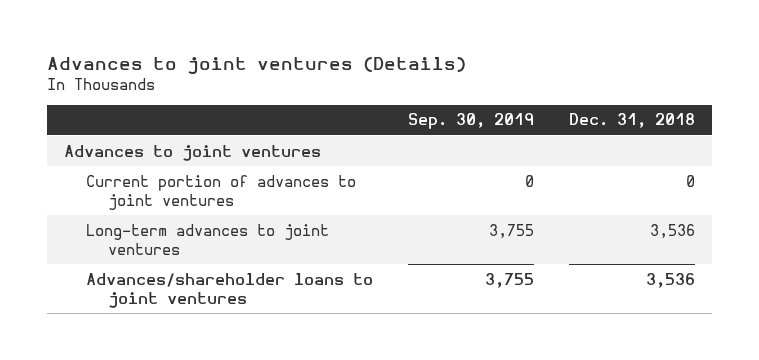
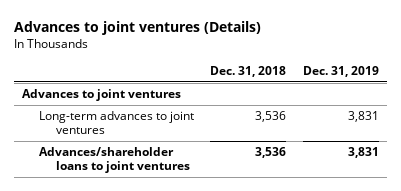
[407,113,534,130] Sep. 30, 2019 -> none
none -> [302,65,379,77] Dec. 31, 2019
[86,174,357,210] Current portion of advances to joint ventures -> none

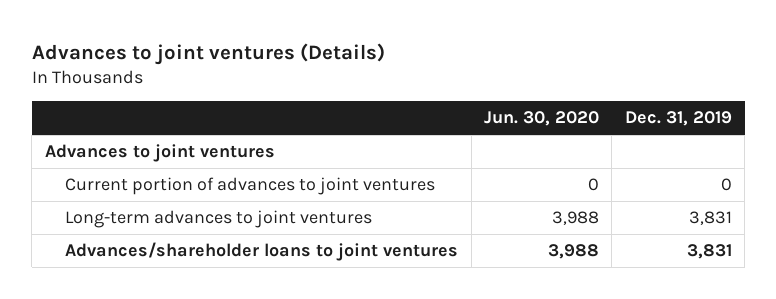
[210,65,287,77] Dec. 31, 2018 -> none
none -> [483,111,599,127] Jun. 30, 2020
none -> [65,177,436,196] Current portion of advances to joint ventures

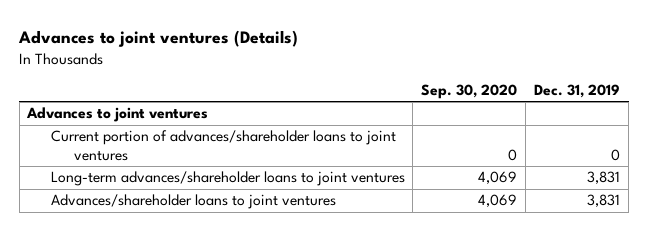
[483,111,599,127] Jun. 30, 2020 -> none
none -> [421,84,518,100] Sep. 30, 2020
[65,177,436,196] Current portion of advances to joint ventures -> [50,130,396,161] Current portion of advances/shareholder loans to joint ventures
[65,210,373,229] Long-term advances to joint ventures -> [50,171,405,187] Long-term advances/shareholder loans to joint ventures

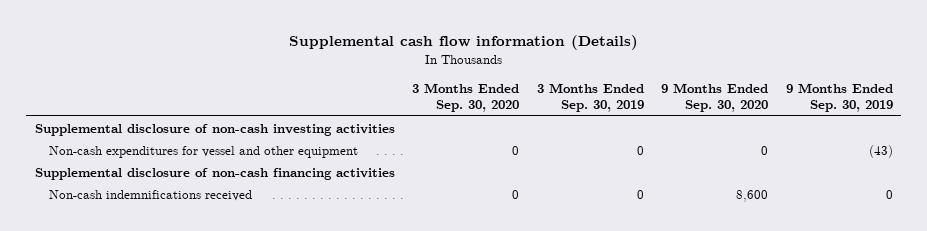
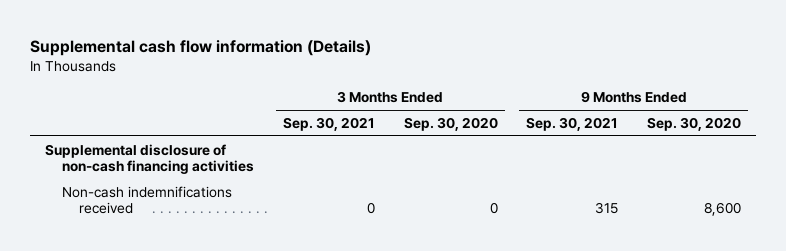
[536,82,644,112] 3 Months Ended Sep. 30, 2019 -> none
[785,82,893,112] 9 Months Ended Sep. 30, 2019 -> none
none -> [282,116,375,131] Sep. 30, 2021
none -> [526,116,619,131] Sep. 30, 2021
[34,123,395,136] Supplemental disclosure of non-cash investing activities -> none
[49,145,359,158] Non-cash expenditures for vessel and other equipment -> none

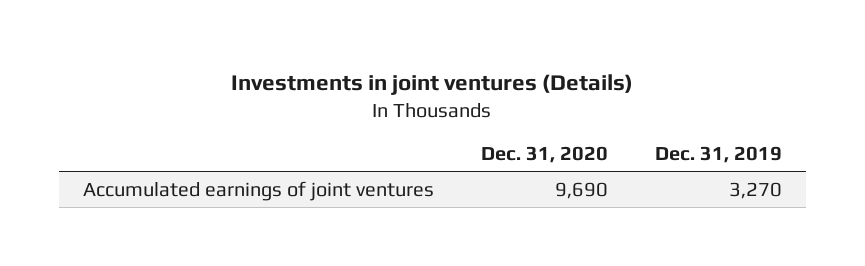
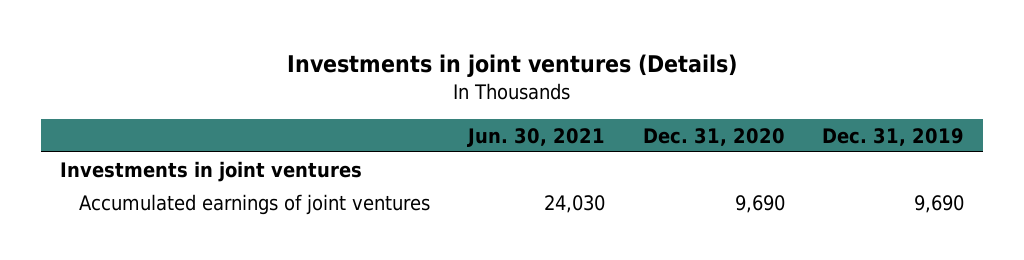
none -> [466,127,605,147] Jun. 30, 2021
none -> [59,160,362,182] Investments in joint ventures
[729,181,783,199] 3,270 -> [914,194,965,213] 9,690

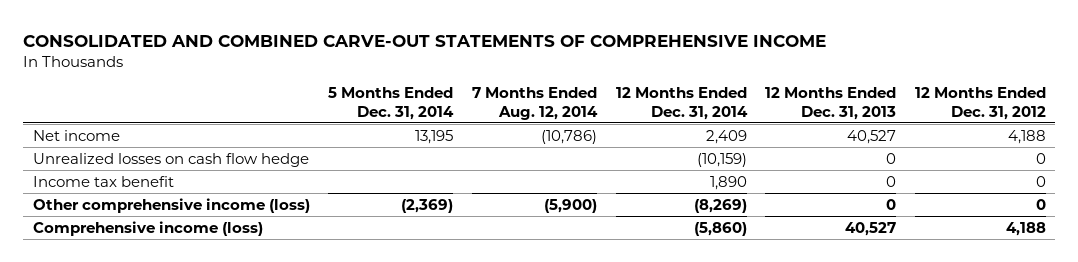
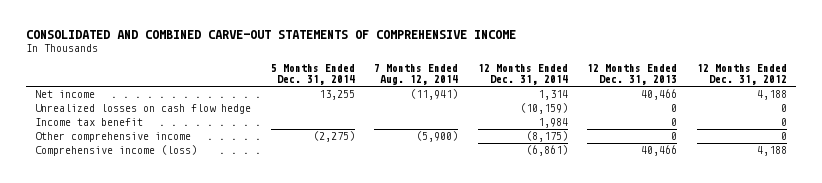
[415,129,454,144] 13,195 -> [318,90,355,101] 13,255
[540,129,597,144] (10,786) -> [410,89,459,101] (11,941)
[705,129,747,144] 2,409 -> [537,90,568,101] 1,314
[847,129,897,144] 40,527 -> [641,89,678,101] 40,466
[709,175,747,190] 1,890 -> [537,118,568,129] 1,984
[32,197,310,213] Other comprehensive income (loss) -> [35,132,192,143] Other comprehensive income
[401,198,454,213] (2,369) -> [312,131,355,143] (2,275)
[693,198,747,213] (8,269) -> [525,131,568,143] (8,175)
[693,221,747,236] (5,860) -> [525,145,568,157] (6,861)
[845,221,897,236] 40,527 -> [641,145,678,157] 40,466

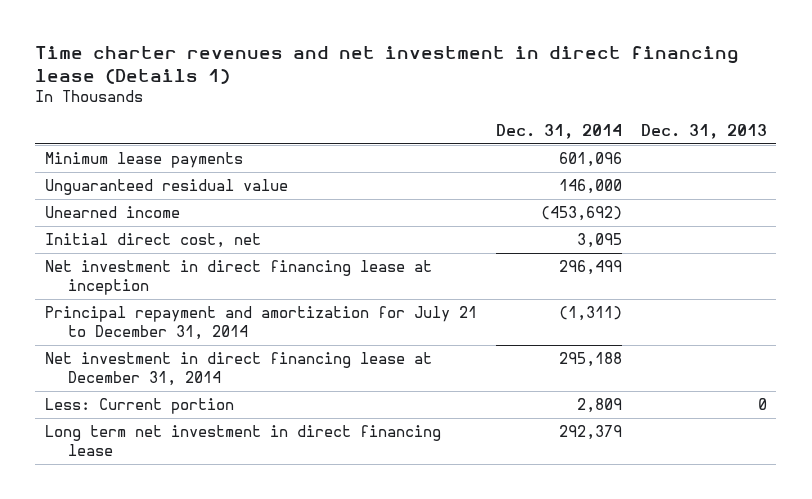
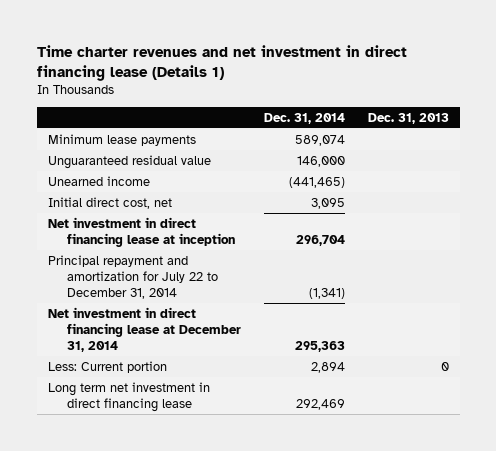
[558,152,622,168] 601,096 -> [294,134,345,146] 589,074
[540,206,622,222] (453,692) -> [288,176,345,188] (441,465)
[558,260,622,276] 296,499 -> [295,234,345,246] 296,704
[44,306,477,341] Principal repayment and amortization for July 21 to December 31, 2014 -> [47,254,219,300] Principal repayment and amortization for July 22 to December 31, 2014
[558,306,622,322] (1,311) -> [308,288,345,300] (1,341)
[558,352,622,368] 295,188 -> [294,341,345,353] 295,363
[576,398,622,414] 2,809 -> [310,361,345,373] 2,894
[558,425,622,441] 292,379 -> [295,398,345,410] 292,469

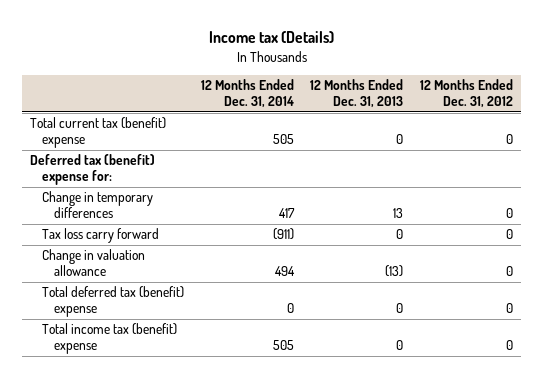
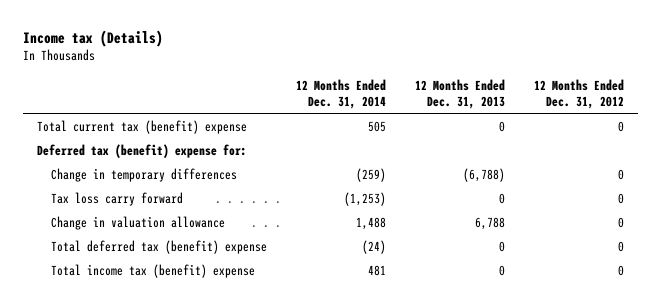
[278,208,295,219] 417 -> [355,168,386,183] (259)
[393,208,404,219] 13 -> [462,168,505,183] (6,788)
[272,228,294,241] (911) -> [343,192,386,207] (1,253)
[274,266,295,277] 494 -> [355,217,386,231] 1,488
[385,265,404,278] (13) -> [474,217,505,231] 6,788
[286,303,294,314] 0 -> [361,240,386,255] (24)
[272,340,294,351] 505 -> [367,265,386,277] 481

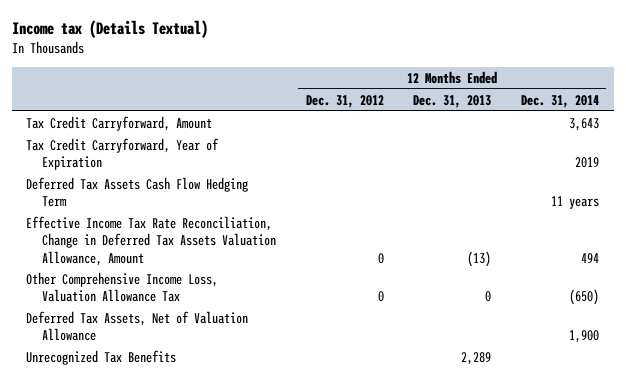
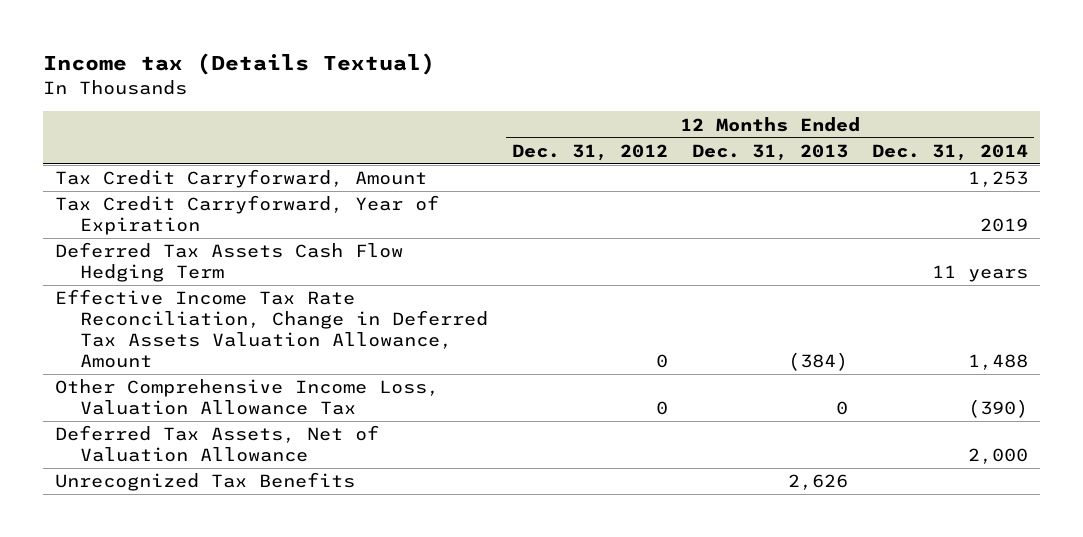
[569,117,600,131] 3,643 -> [968,171,1029,188] 1,253
[467,250,492,267] (13) -> [788,352,849,372] (384)
[581,252,600,263] 494 -> [968,354,1029,371] 1,488
[569,289,600,306] (650) -> [968,399,1029,419] (390)
[569,330,600,344] 1,900 -> [968,448,1029,465] 2,000
[461,351,492,365] 2,289 -> [788,474,849,491] 2,626

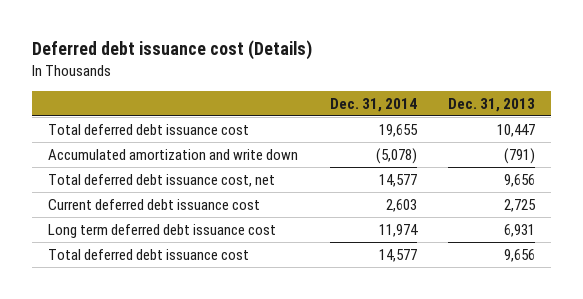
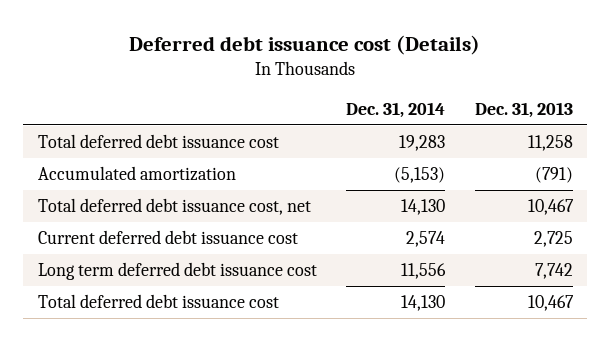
[378,123,418,137] 19,655 -> [399,134,446,151] 19,283
[497,123,536,137] 10,447 -> [527,134,573,151] 11,258
[47,148,298,160] Accumulated amortization and write down -> [38,165,237,181] Accumulated amortization
[375,147,417,164] (5,078) -> [394,166,446,183] (5,153)
[378,173,417,187] 14,577 -> [401,198,446,215] 14,130
[504,173,536,187] 9,656 -> [527,198,574,215] 10,467
[385,198,417,212] 2,603 -> [406,230,446,247] 2,574
[378,223,418,237] 11,974 -> [401,262,447,279] 11,556
[504,223,536,237] 6,931 -> [534,262,573,279] 7,742
[378,248,417,262] 14,577 -> [401,294,446,311] 14,130
[504,248,536,262] 9,656 -> [527,294,574,311] 10,467

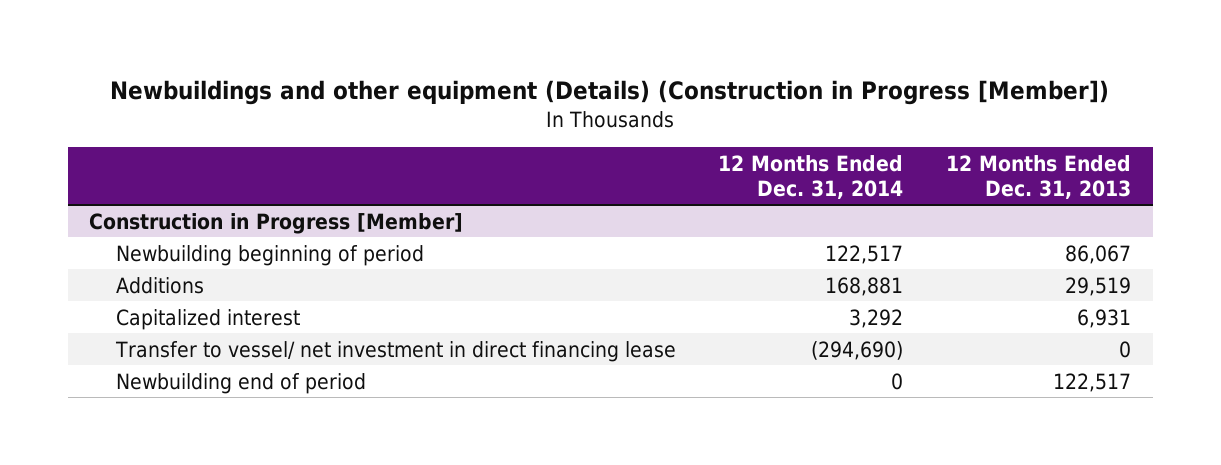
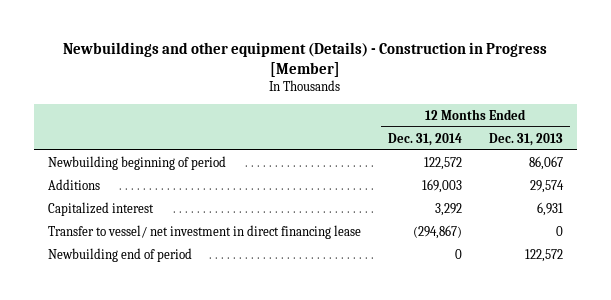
[110,80,1110,106] Newbuildings and other equipment (Details) (Construction in Progress [Member]) -> [63,41,548,77] Newbuildings and other equipment (Details) - Construction in Progress [Member]
[89,212,464,234] Construction in Progress [Member] -> none
[825,244,904,264] 122,517 -> [423,156,462,170] 122,572
[825,276,904,296] 168,881 -> [421,178,462,193] 169,003
[1065,276,1132,296] 29,519 -> [530,179,565,193] 29,574
[811,340,904,360] (294,690) -> [412,224,462,239] (294,867)
[1053,372,1132,392] 122,517 -> [525,248,564,262] 122,572

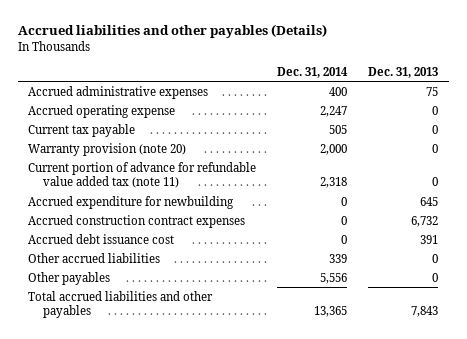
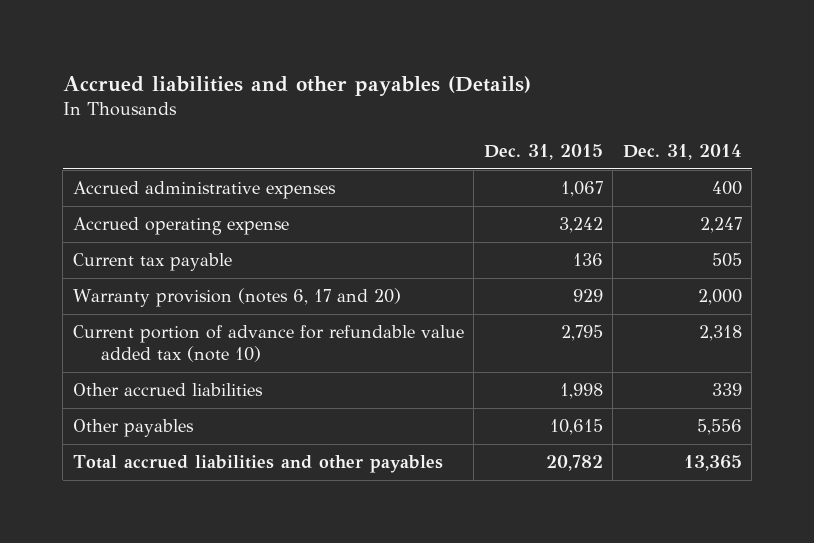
[368,66,439,78] Dec. 31, 2013 -> none
none -> [483,144,603,161] Dec. 31, 2015
[28,195,235,209] Accrued expenditure for newbuilding -> none
[28,214,246,228] Accrued construction contract expenses -> none
[28,233,175,244] Accrued debt issuance cost -> none
[28,142,187,156] Warranty provision (note 20) -> [72,288,401,308] Warranty provision (notes 6, 17 and 20)
[28,161,257,189] Current portion of advance for refundable value added tax (note 11) -> [72,325,464,362] Current portion of advance for refundable value added tax (note 10)

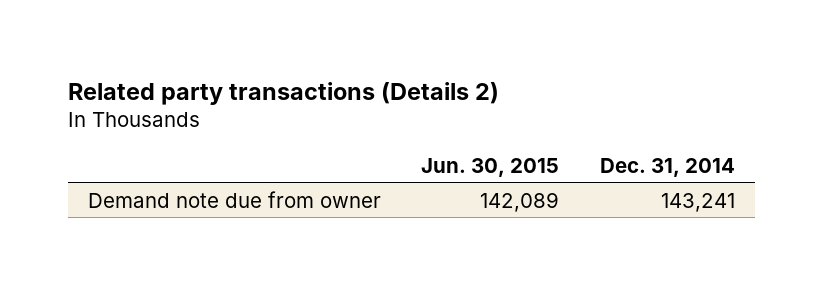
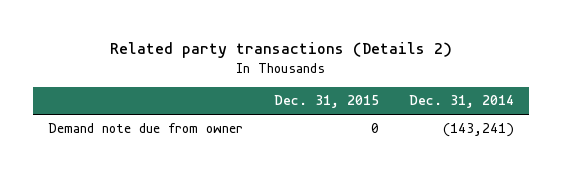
[421,157,560,177] Jun. 30, 2015 -> none
none -> [273,95,379,109] Dec. 31, 2015
[660,192,735,212] 143,241 -> [443,123,515,138] (143,241)

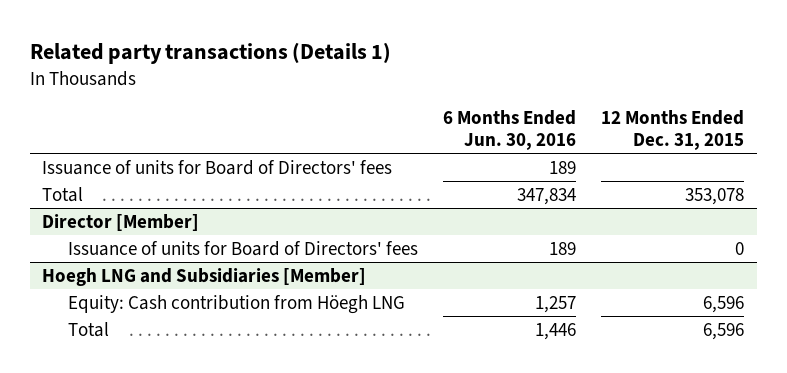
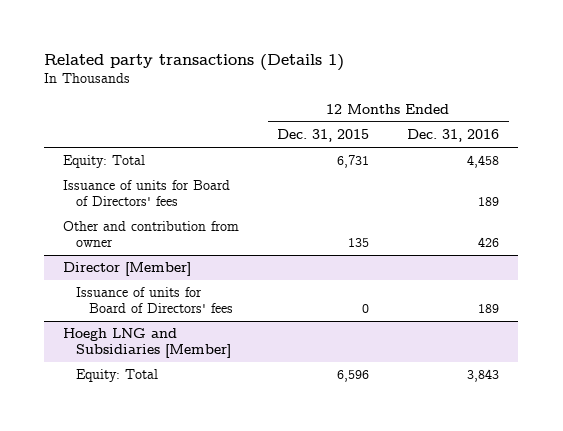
[443,109,577,150] 6 Months Ended Jun. 30, 2016 -> none
none -> [407,129,500,143] Dec. 31, 2016
none -> [63,155,146,169] Equity: Total
[42,186,84,202] Total -> none
none -> [63,221,240,247] Other and contribution from owner
[68,321,110,337] Total -> none
[68,294,406,314] Equity: Cash contribution from Höegh LNG -> [76,369,159,383] Equity: Total

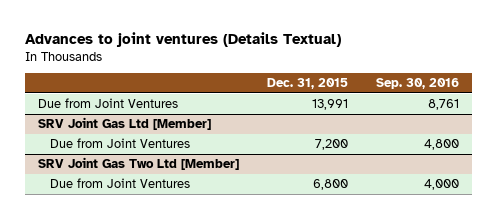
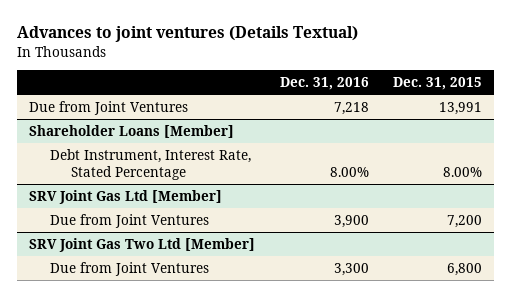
[375,78,459,90] Sep. 30, 2016 -> none
none -> [279,77,369,91] Dec. 31, 2016
none -> [29,124,235,138] Shareholder Loans [Member]
none -> [50,148,252,180] Debt Instrument, Interest Rate, Stated Percentage

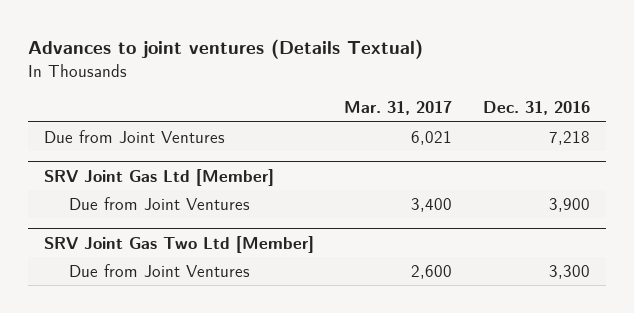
[392,77,482,91] Dec. 31, 2015 -> none
none -> [344,101,453,116] Mar. 31, 2017
[29,124,235,138] Shareholder Loans [Member] -> none
[50,148,252,180] Debt Instrument, Interest Rate, Stated Percentage -> none

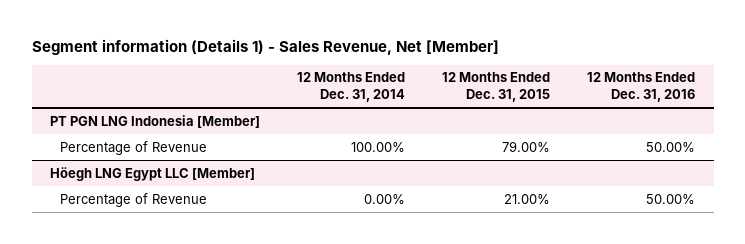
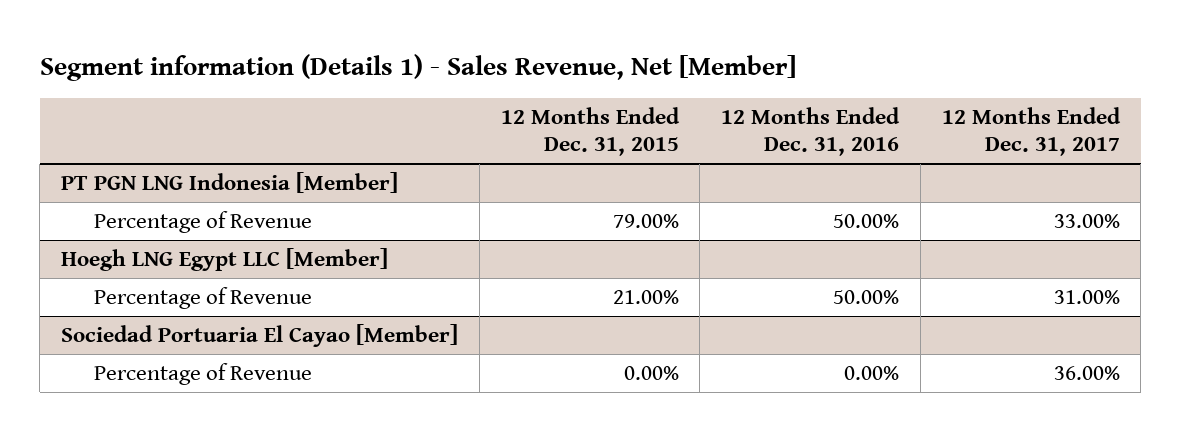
[297,72,406,102] 12 Months Ended Dec. 31, 2014 -> none
none -> [941,107,1121,157] 12 Months Ended Dec. 31, 2017
[50,166,256,181] Höegh LNG Egypt LLC [Member] -> [61,247,389,271] Hoegh LNG Egypt LLC [Member]
none -> [61,323,459,347] Sociedad Portuaria El Cayao [Member]
none -> [93,362,312,385] Percentage of Revenue

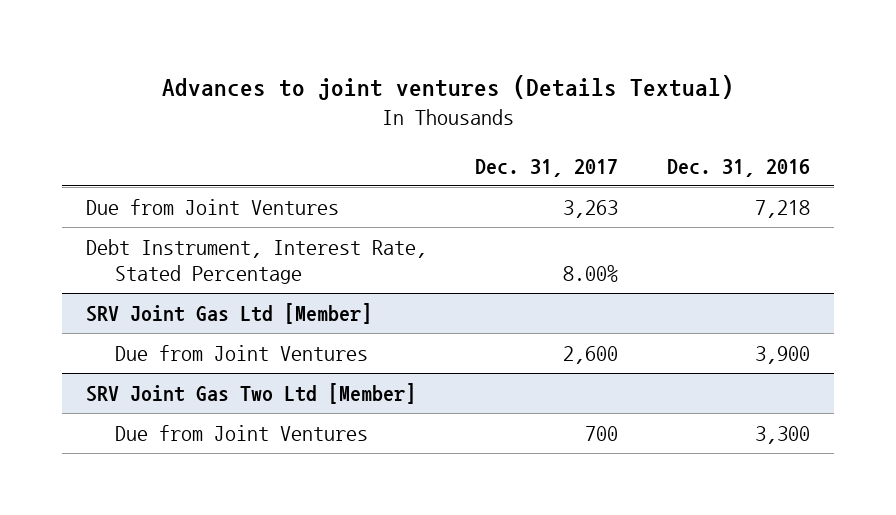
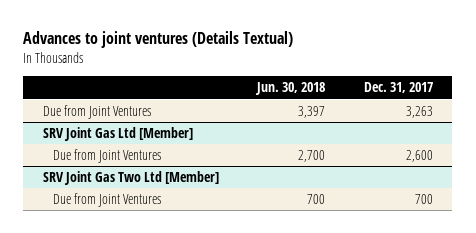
[666,158,810,177] Dec. 31, 2016 -> none
none -> [255,82,326,96] Jun. 30, 2018
[85,238,427,284] Debt Instrument, Interest Rate, Stated Percentage -> none

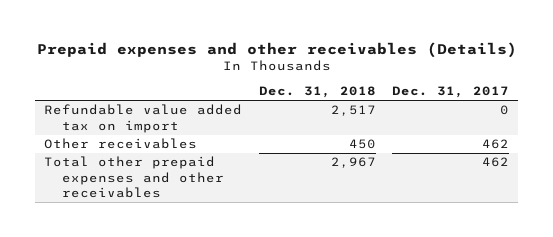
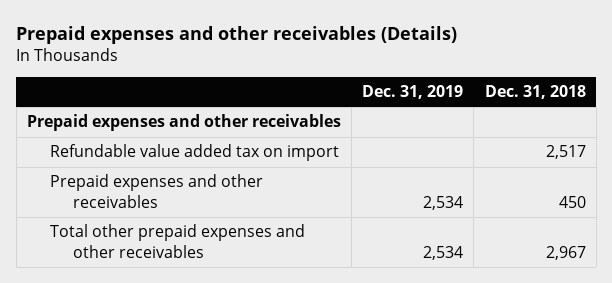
[392,86,510,99] Dec. 31, 2017 -> none
none -> [362,85,464,100] Dec. 31, 2019
none -> [26,114,341,132] Prepaid expenses and other receivables
[43,138,197,150] Other receivables -> [50,174,264,208] Prepaid expenses and other receivables

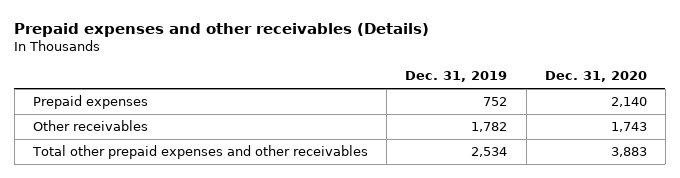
[484,85,586,100] Dec. 31, 2018 -> none
none -> [544,71,647,83] Dec. 31, 2020
[26,114,341,132] Prepaid expenses and other receivables -> none
[50,144,340,162] Refundable value added tax on import -> none
none -> [33,95,149,110] Prepaid expenses
[50,174,264,208] Prepaid expenses and other receivables -> [33,120,149,132] Other receivables
[423,195,464,210] 2,534 -> [471,122,508,133] 1,782

